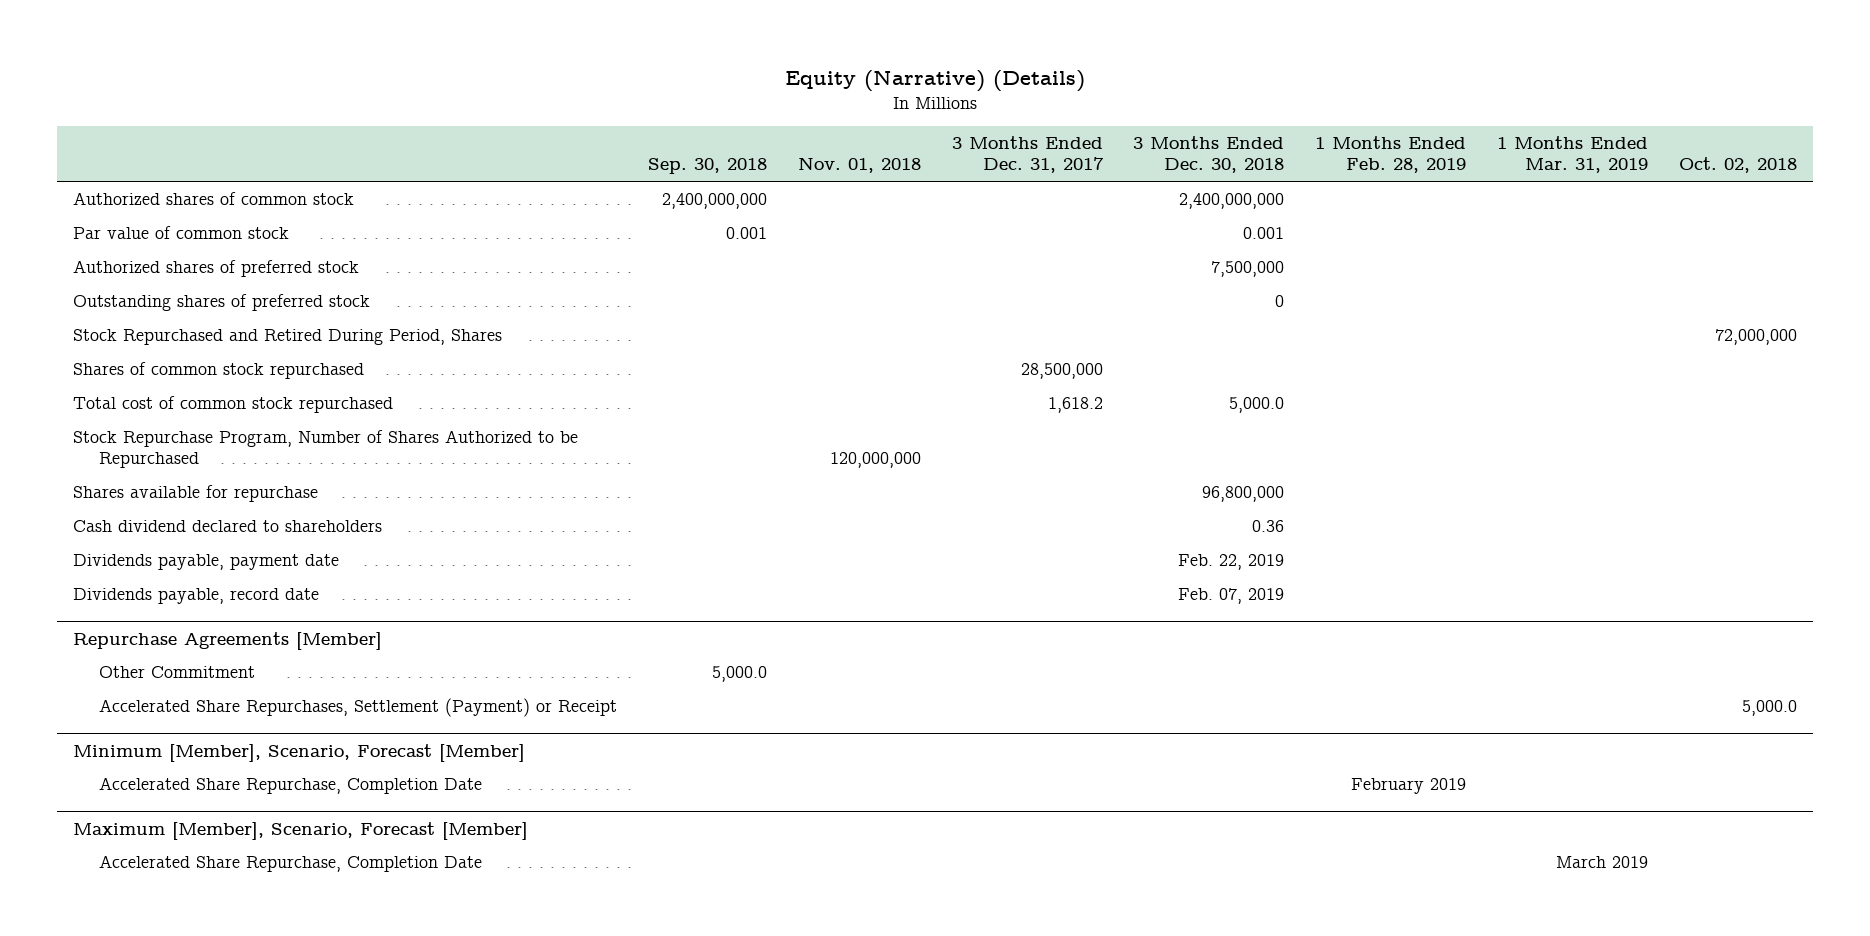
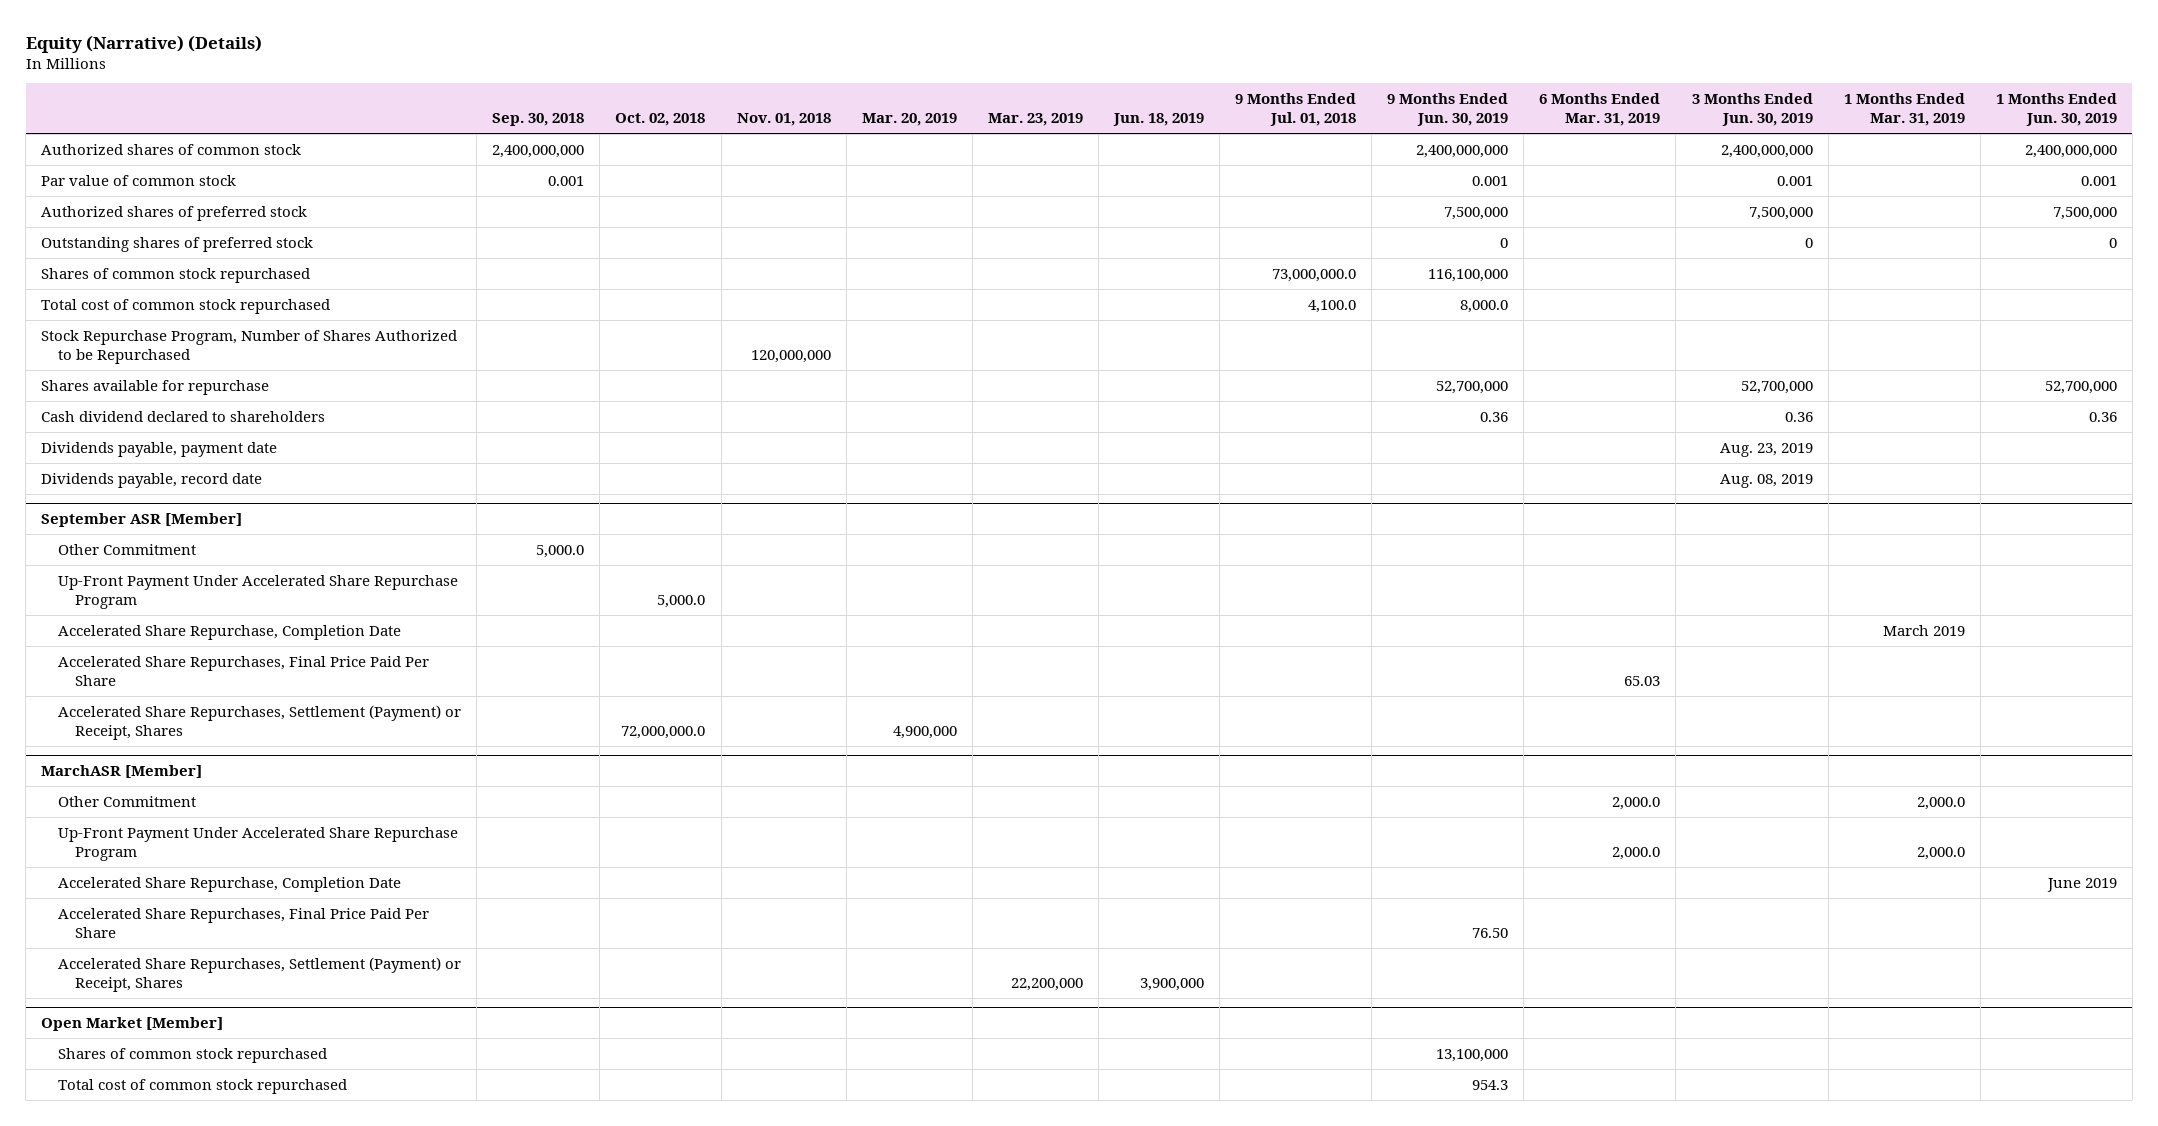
[951,136,1104,174] 3 Months Ended Dec. 31, 2017 -> none
[1133,136,1285,174] 3 Months Ended Dec. 30, 2018 -> none
[1315,136,1467,174] 1 Months Ended Feb. 28, 2019 -> none
none -> [861,113,957,127] Mar. 20, 2019
none -> [987,113,1083,127] Mar. 23, 2019
none -> [1112,113,1204,127] Jun. 18, 2019
none -> [1235,93,1357,127] 9 Months Ended Jul. 01, 2018
none -> [1387,93,1509,127] 9 Months Ended Jun. 30, 2019
none -> [1539,93,1661,127] 6 Months Ended Mar. 31, 2019
none -> [1691,93,1813,127] 3 Months Ended Jun. 30, 2019
none -> [1995,93,2117,127] 1 Months Ended Jun. 30, 2019
[72,328,502,345] Stock Repurchased and Retired During Period, Shares -> none
[72,631,382,650] Repurchase Agreements [Member] -> none
[98,665,255,678] Other Commitment -> none
[98,697,617,717] Accelerated Share Repurchases, Settlement (Payment) or Receipt -> none
[72,743,525,762] Minimum [Member], Scenario, Forecast [Member] -> none
[98,776,482,794] Accelerated Share Repurchase, Completion Date -> none
[72,821,528,840] Maximum [Member], Scenario, Forecast [Member] -> [41,513,243,528] September ASR [Member]
none -> [58,543,197,555] Other Commitment
none -> [58,574,459,609] Up-Front Payment Under Accelerated Share Repurchase Program
none -> [58,655,430,686] Accelerated Share Repurchases, Final Price Paid Per Share
none -> [58,704,462,740] Accelerated Share Repurchases, Settlement (Payment) or Receipt, Shares
none -> [41,765,203,779] MarchASR [Member]
none -> [58,795,197,807] Other Commitment
none -> [58,826,459,861] Up-Front Payment Under Accelerated Share Repurchase Program
none -> [58,876,402,892] Accelerated Share Repurchase, Completion Date
none -> [58,907,430,938] Accelerated Share Repurchases, Final Price Paid Per Share
none -> [58,956,462,992] Accelerated Share Repurchases, Settlement (Payment) or Receipt, Shares
none -> [41,1017,224,1032] Open Market [Member]
none -> [58,1047,328,1063] Shares of common stock repurchased
none -> [58,1078,348,1094] Total cost of common stock repurchased

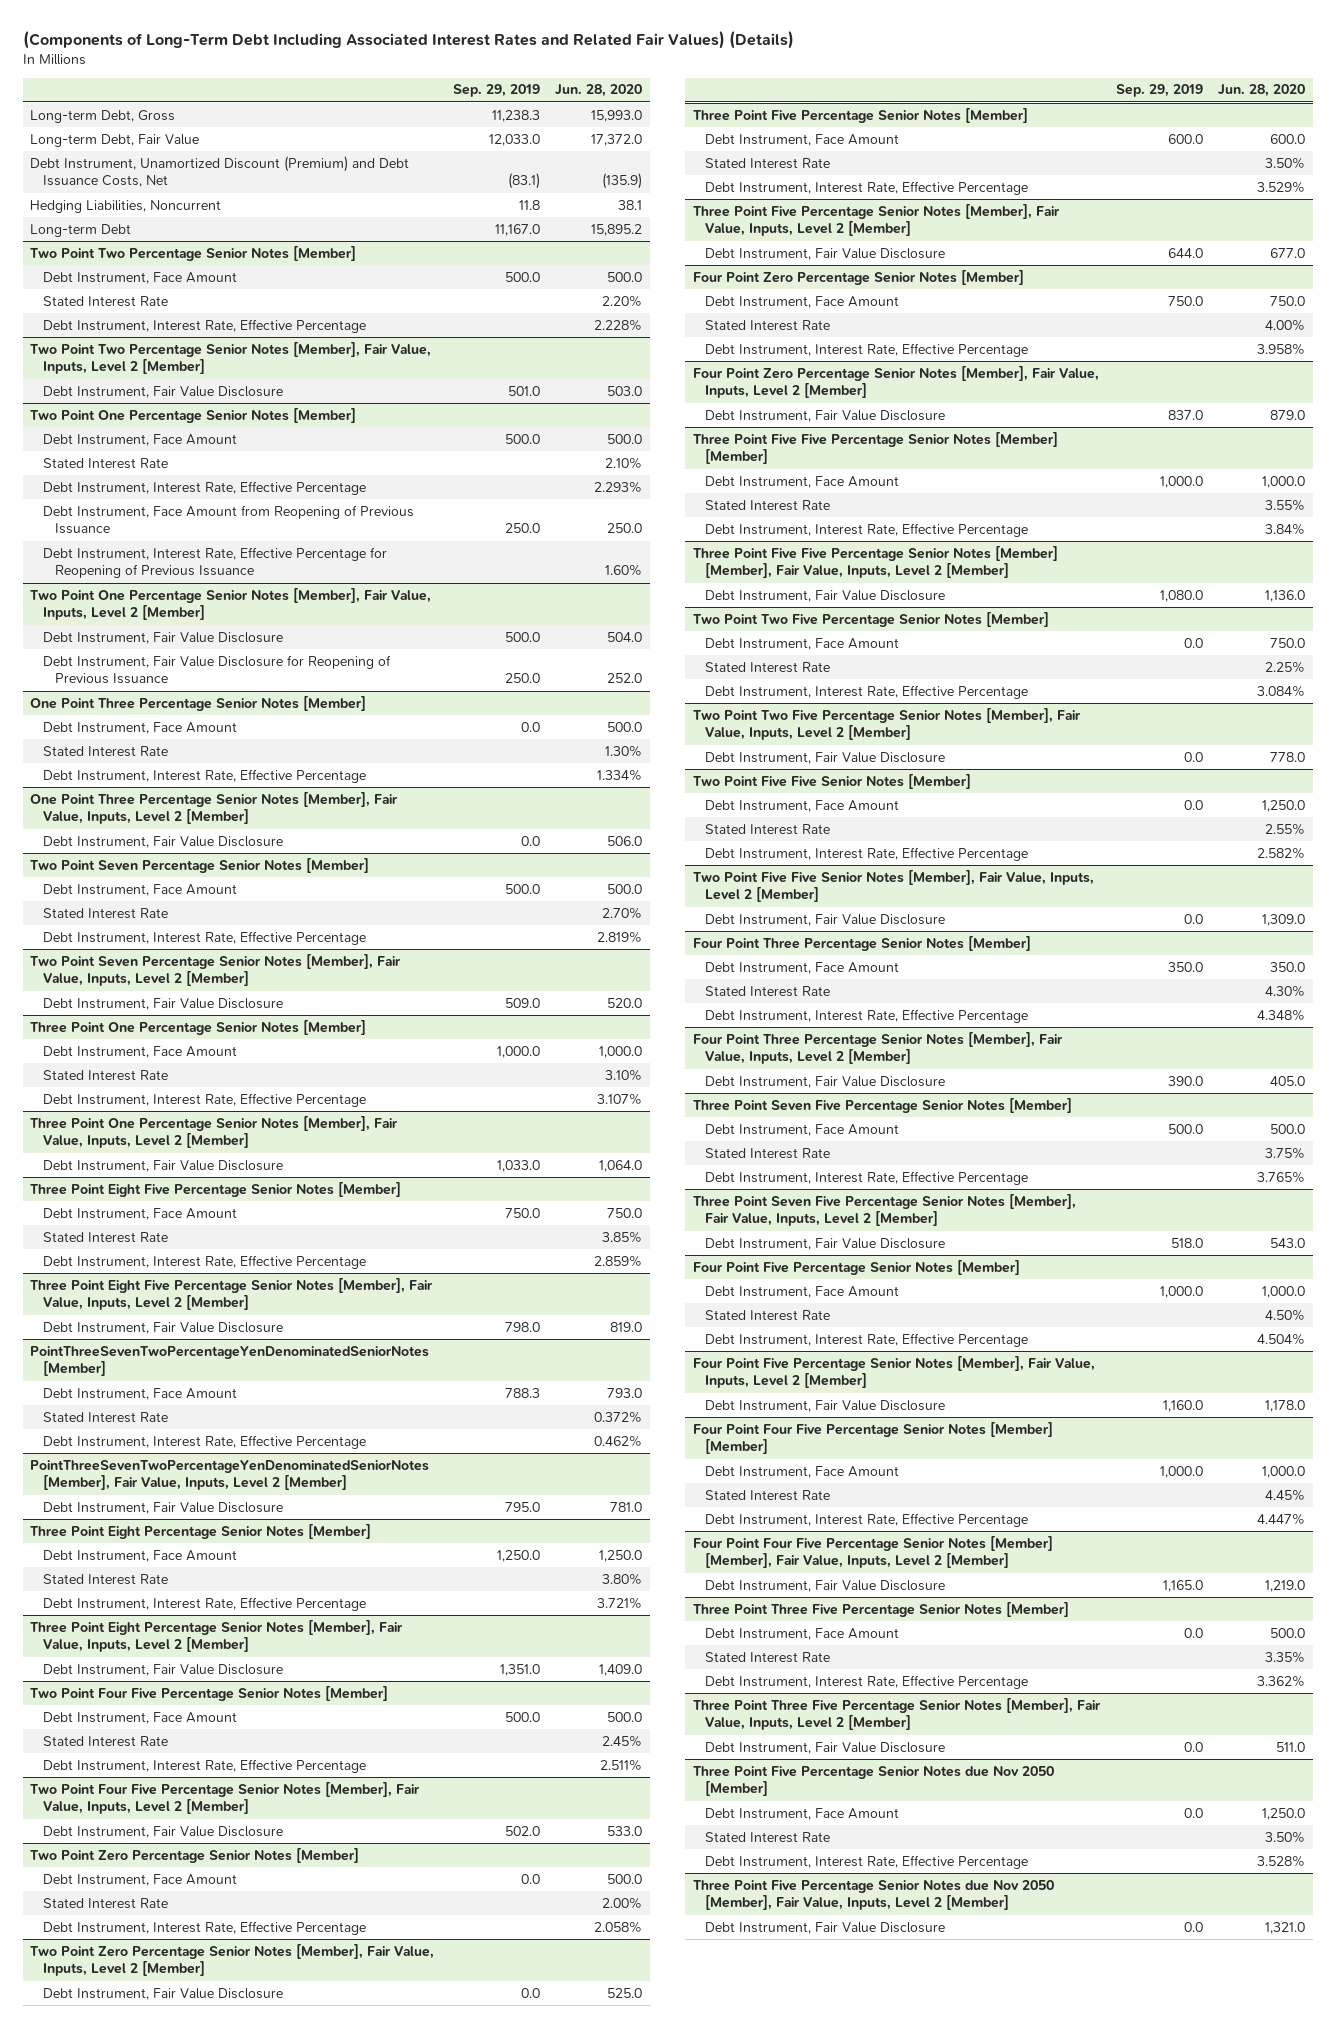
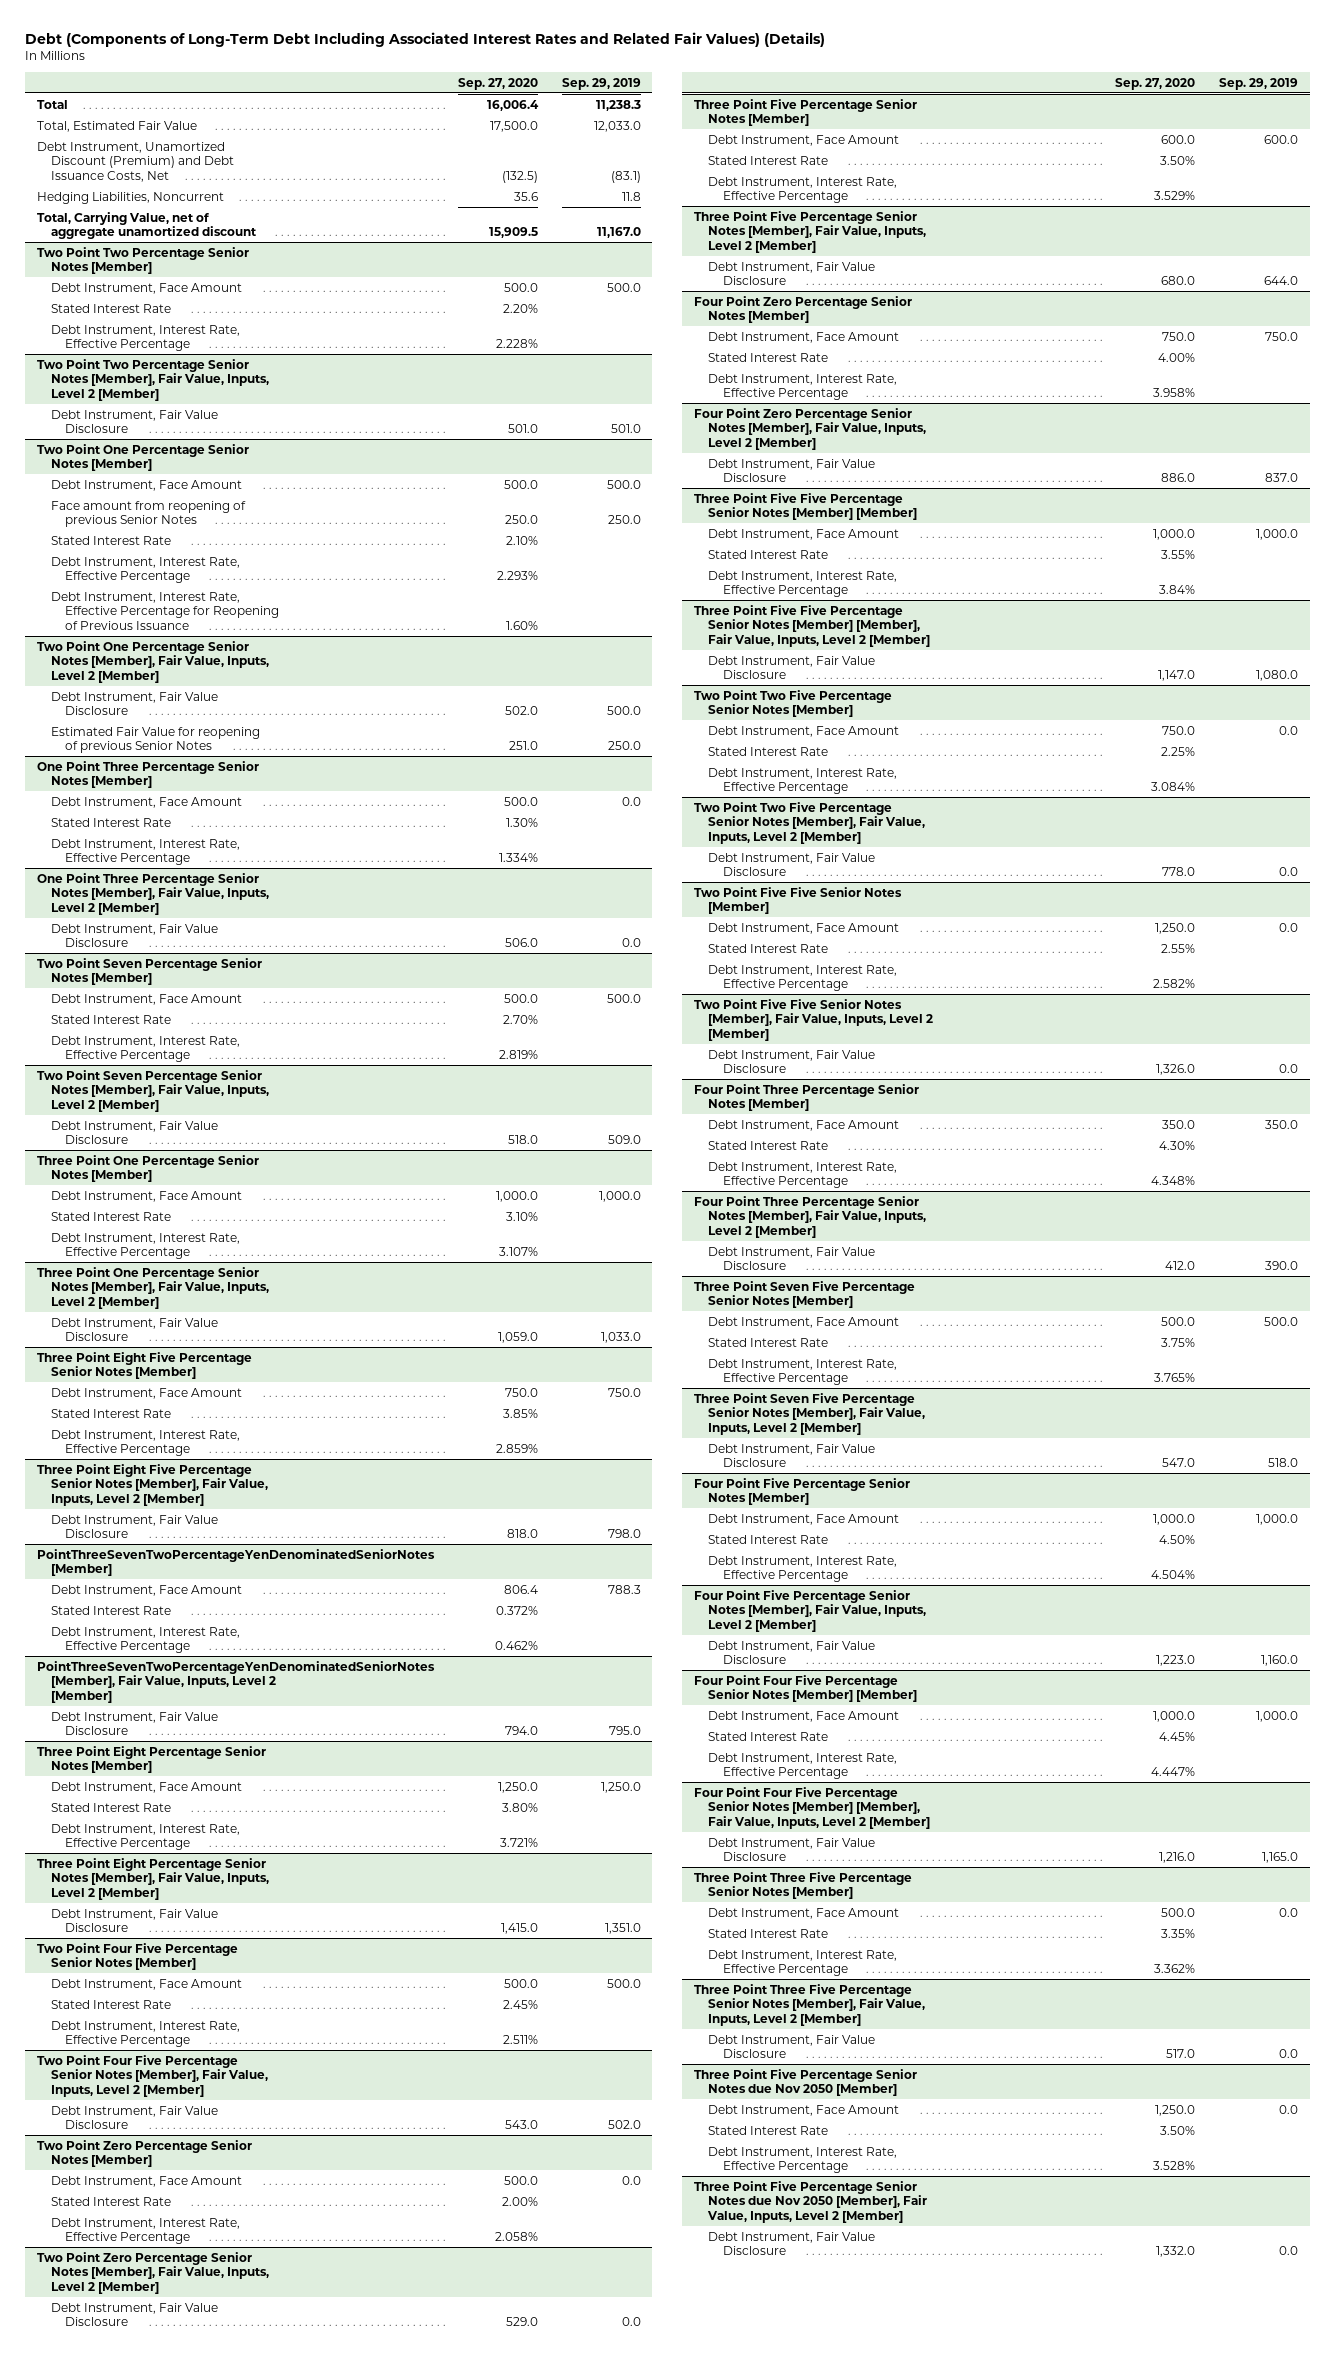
[22,30,794,49] (Components of Long-Term Debt Including Associated Interest Rates and Related Fair Values) (Details) -> [25,31,826,47] Debt (Components of Long-Term Debt Including Associated Interest Rates and Related Fair Values) (Details)
[555,84,643,98] Jun. 28, 2020 -> none
none -> [457,77,538,90] Sep. 27, 2020
[30,109,176,123] Long-term Debt, Gross -> [36,99,68,109] Total
[30,133,200,147] Long-term Debt, Fair Value -> [36,120,197,132] Total, Estimated Fair Value
[30,223,132,237] Long-term Debt -> [36,211,258,240] Total, Carrying Value, net of aggregate unamortized discount
none -> [51,500,247,528] Face amount from reopening of previous Senior Notes
[42,504,414,535] Debt Instrument, Face Amount from Reopening of Previous Issuance -> none
[42,654,391,685] Debt Instrument, Fair Value Disclosure for Reopening of Previous Issuance -> [51,726,261,754] Estimated Fair Value for reopening of previous Senior Notes

